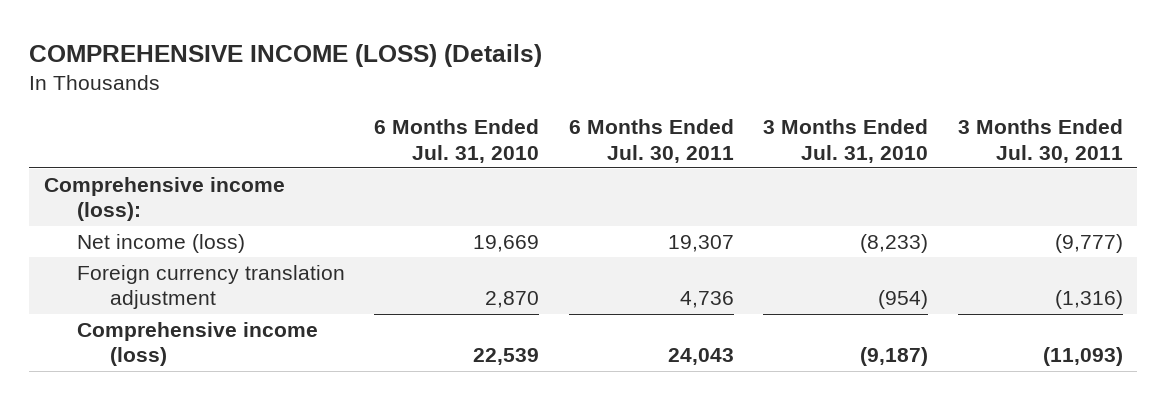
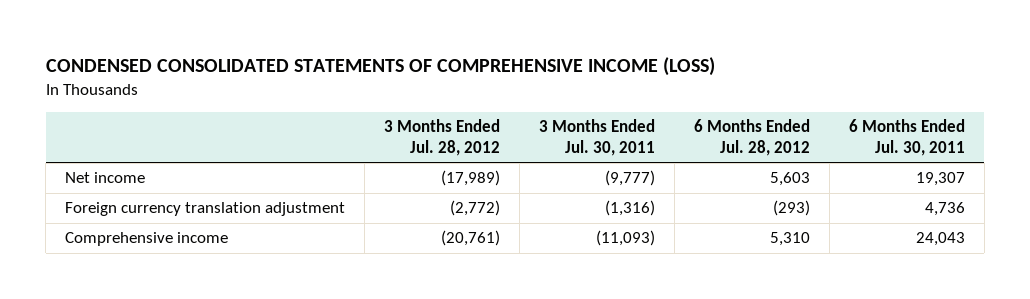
[29,43,543,67] COMPREHENSIVE INCOME (LOSS) (Details) -> [45,57,715,77] CONDENSED CONSOLIDATED STATEMENTS OF COMPREHENSIVE INCOME (LOSS)
[374,119,540,163] 6 Months Ended Jul. 31, 2010 -> none
[763,119,929,163] 3 Months Ended Jul. 31, 2010 -> none
none -> [383,119,500,156] 3 Months Ended Jul. 28, 2012
none -> [693,119,810,156] 6 Months Ended Jul. 28, 2012
[43,176,285,222] Comprehensive income (loss): -> none
[76,233,245,253] Net income (loss) -> [64,172,145,184] Net income
[76,321,318,367] Comprehensive income (loss) -> [64,232,228,247] Comprehensive income

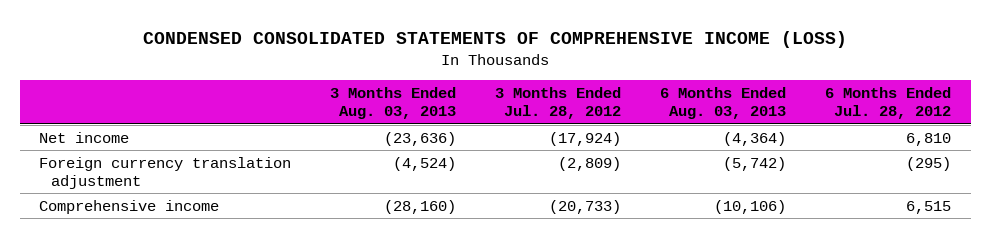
[538,119,655,156] 3 Months Ended Jul. 30, 2011 -> none
[848,119,965,156] 6 Months Ended Jul. 30, 2011 -> none
none -> [330,87,457,120] 3 Months Ended Aug. 03, 2013
none -> [660,87,787,120] 6 Months Ended Aug. 03, 2013
[440,170,500,187] (17,989) -> [549,131,622,146] (17,924)
[769,172,810,187] 5,603 -> [906,132,952,146] 6,810
[449,200,500,217] (2,772) -> [558,156,622,171] (2,809)
[772,200,810,217] (293) -> [906,156,952,171] (295)
[440,230,500,247] (20,761) -> [549,199,622,214] (20,733)
[769,232,810,247] 5,310 -> [906,200,952,214] 6,515

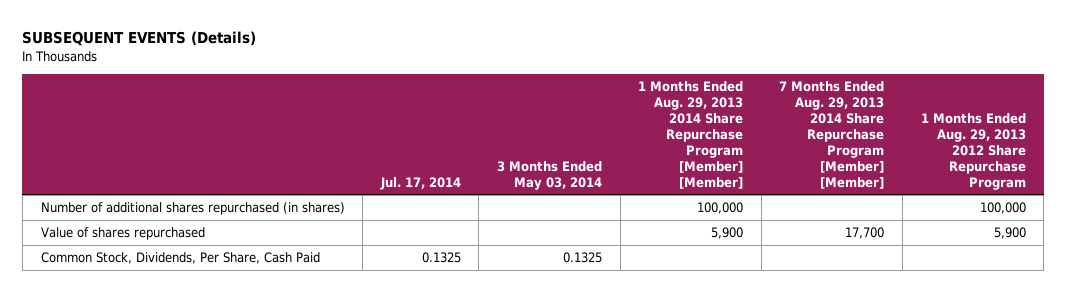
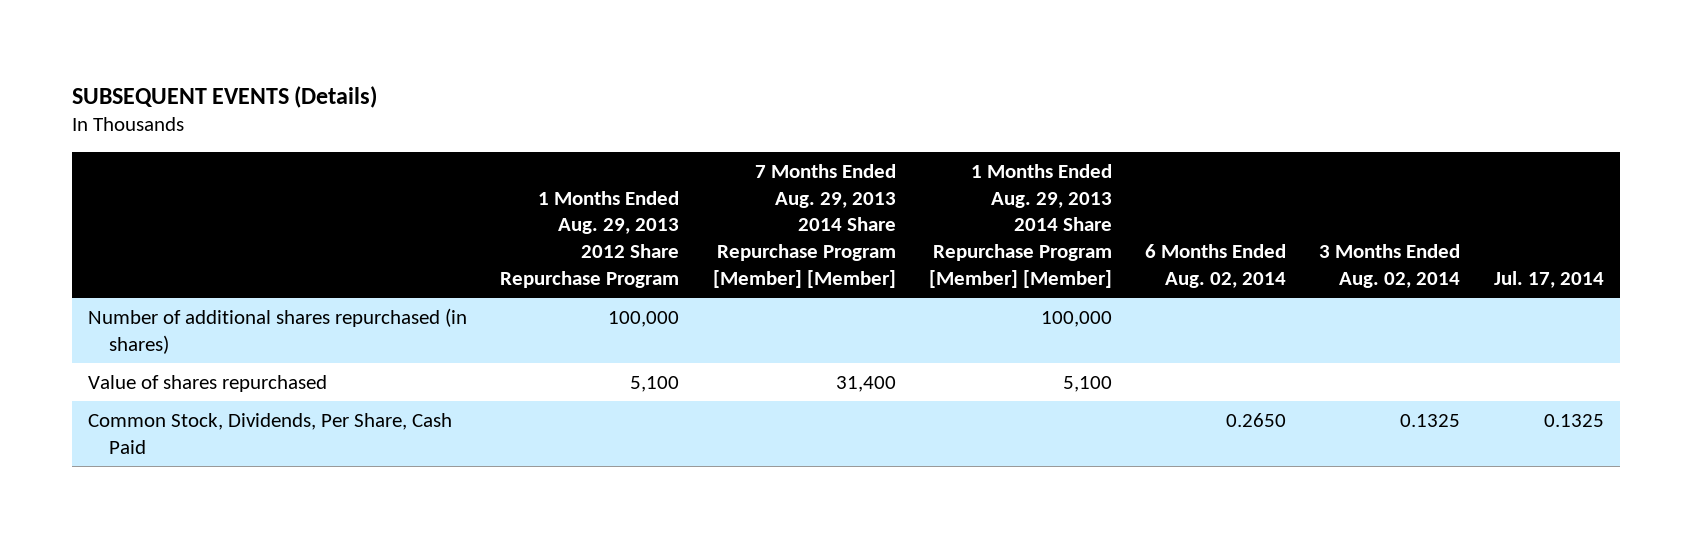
[496,160,602,190] 3 Months Ended May 03, 2014 -> none
none -> [1145,244,1287,288] 6 Months Ended Aug. 02, 2014
none -> [1319,244,1461,288] 3 Months Ended Aug. 02, 2014
[711,227,744,240] 5,900 -> [1062,375,1112,392] 5,100
[845,227,885,240] 17,700 -> [835,375,896,392] 31,400
[993,227,1026,240] 5,900 -> [630,375,680,392] 5,100

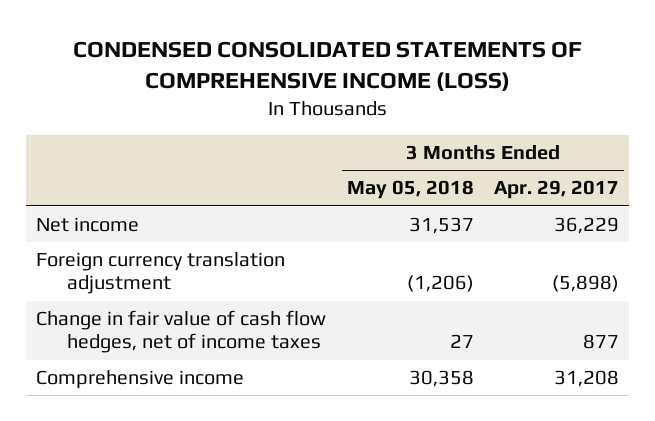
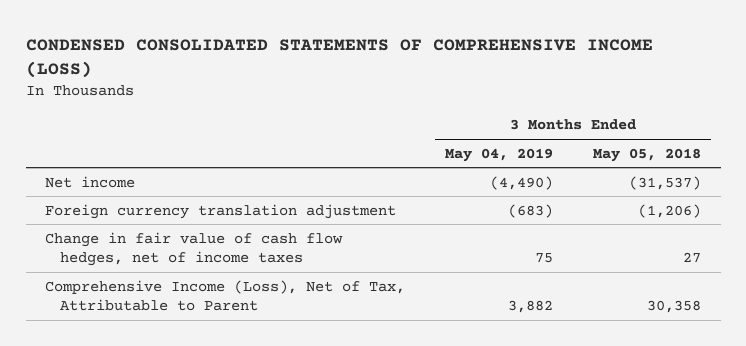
[493,180,619,200] Apr. 29, 2017 -> none
none -> [445,147,554,162] May 04, 2019
[408,217,474,235] 31,537 -> [628,175,701,190] (31,537)
[36,370,245,390] Comprehensive income -> [45,279,406,311] Comprehensive Income (Loss), Net of Tax, Attributable to Parent

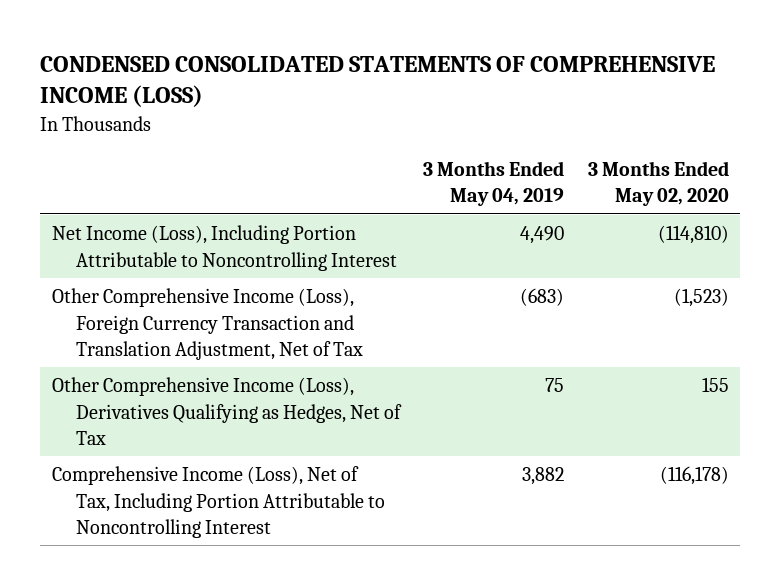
[592,147,701,162] May 05, 2018 -> none
none -> [587,161,729,207] 3 Months Ended May 02, 2020
[45,175,136,188] Net income -> [52,225,397,271] Net Income (Loss), Including Portion Attributable to Noncontrolling Interest
[490,175,554,190] (4,490) -> [520,226,565,245] 4,490
[45,203,397,219] Foreign currency translation adjustment -> [52,288,363,360] Other Comprehensive Income (Loss), Foreign Currency Transaction and Translation Adjustment, Net of Tax
[45,231,344,266] Change in fair value of cash flow hedges, net of income taxes -> [52,377,402,445] Other Comprehensive Income (Loss), Derivatives Qualifying as Hedges, Net of Tax
[45,279,406,311] Comprehensive Income (Loss), Net of Tax, Attributable to Parent -> [52,466,385,538] Comprehensive Income (Loss), Net of Tax, Including Portion Attributable to Noncontrolling Interest

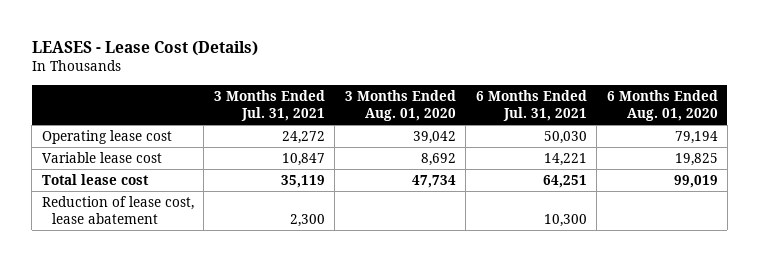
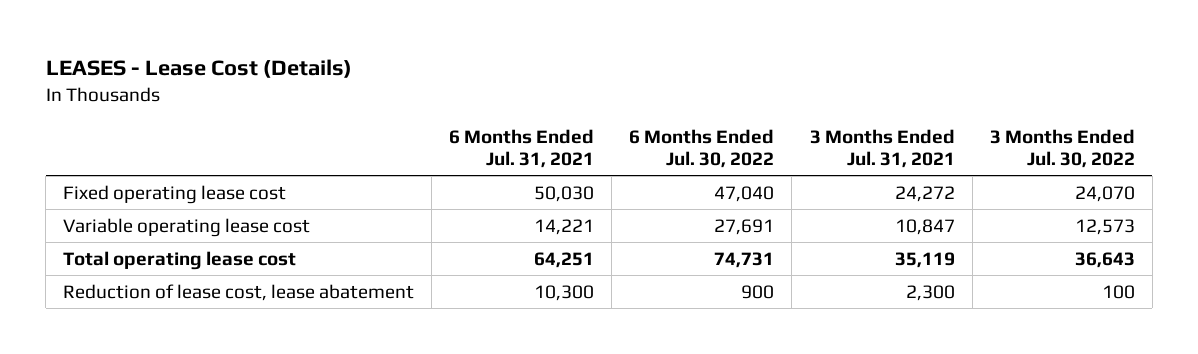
[344,90,456,121] 3 Months Ended Aug. 01, 2020 -> none
[606,90,718,121] 6 Months Ended Aug. 01, 2020 -> none
none -> [629,128,775,168] 6 Months Ended Jul. 30, 2022
none -> [989,128,1135,168] 3 Months Ended Jul. 30, 2022
[41,129,172,144] Operating lease cost -> [63,184,287,204] Fixed operating lease cost
[41,151,162,163] Variable lease cost -> [63,217,311,237] Variable operating lease cost
[41,173,149,185] Total lease cost -> [63,250,297,270] Total operating lease cost

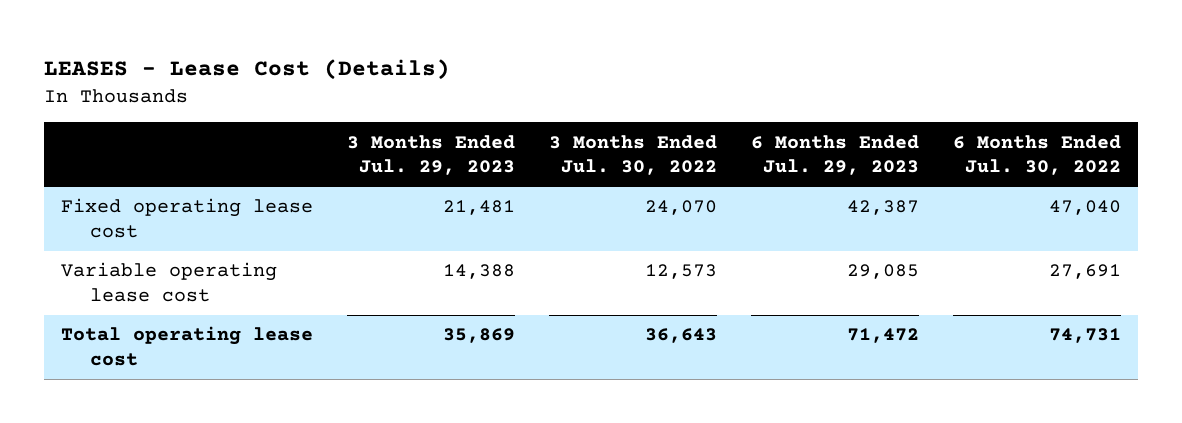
[449,128,595,168] 6 Months Ended Jul. 31, 2021 -> none
[809,128,955,168] 3 Months Ended Jul. 31, 2021 -> none
none -> [347,134,516,176] 3 Months Ended Jul. 29, 2023
none -> [750,134,919,176] 6 Months Ended Jul. 29, 2023
[63,283,415,301] Reduction of lease cost, lease abatement -> none

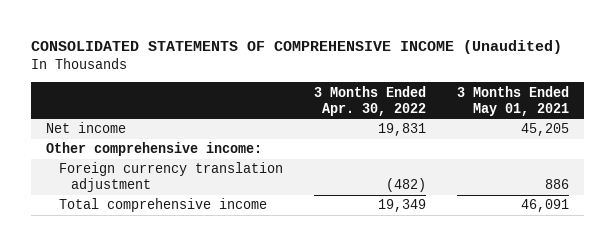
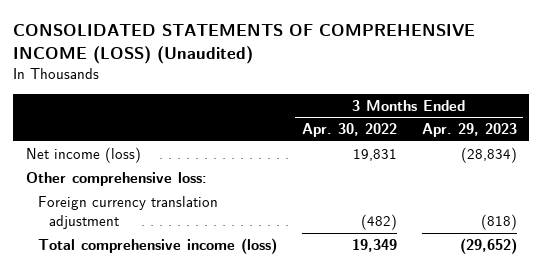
[30,40,562,55] CONSOLIDATED STATEMENTS OF COMPREHENSIVE INCOME (Unaudited) -> [13,24,476,65] CONSOLIDATED STATEMENTS OF COMPREHENSIVE INCOME (LOSS) (Unaudited)
[456,85,569,116] 3 Months Ended May 01, 2021 -> none
none -> [421,123,517,138] Apr. 29, 2023
[46,122,127,134] Net income -> [25,146,141,163] Net income (loss)
[46,142,263,157] Other comprehensive income: -> [25,171,207,186] Other comprehensive loss:
[58,198,267,213] Total comprehensive income -> [37,237,277,254] Total comprehensive income (loss)

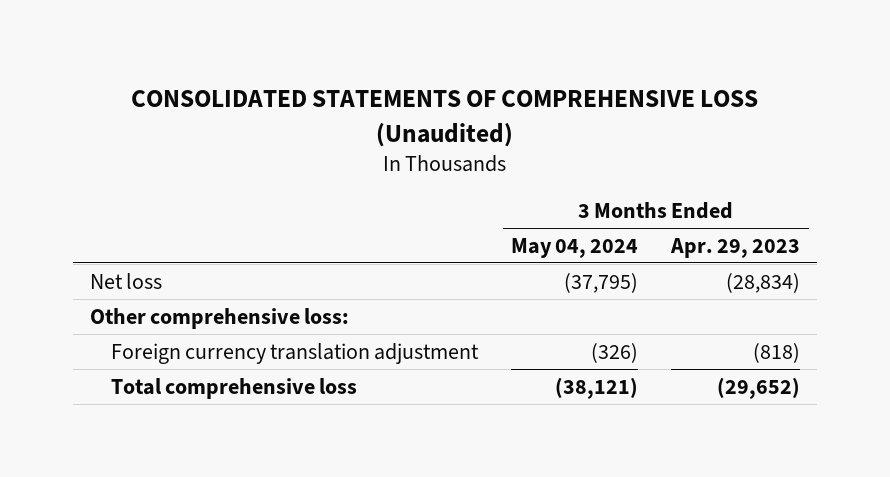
[13,24,476,65] CONSOLIDATED STATEMENTS OF COMPREHENSIVE INCOME (LOSS) (Unaudited) -> [131,90,759,147] CONSOLIDATED STATEMENTS OF COMPREHENSIVE LOSS (Unaudited)
[301,123,397,138] Apr. 30, 2022 -> none
none -> [511,237,639,258] May 04, 2024
[25,146,141,163] Net income (loss) -> [89,272,162,289] Net loss
[37,237,277,254] Total comprehensive income (loss) -> [110,377,357,399] Total comprehensive loss

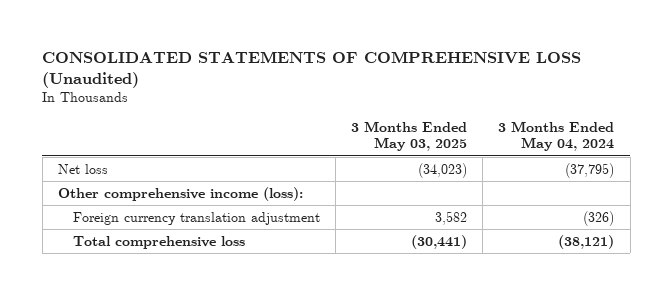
[670,237,801,258] Apr. 29, 2023 -> none
none -> [350,120,467,152] 3 Months Ended May 03, 2025
[89,307,349,329] Other comprehensive loss: -> [57,186,303,201] Other comprehensive income (loss):

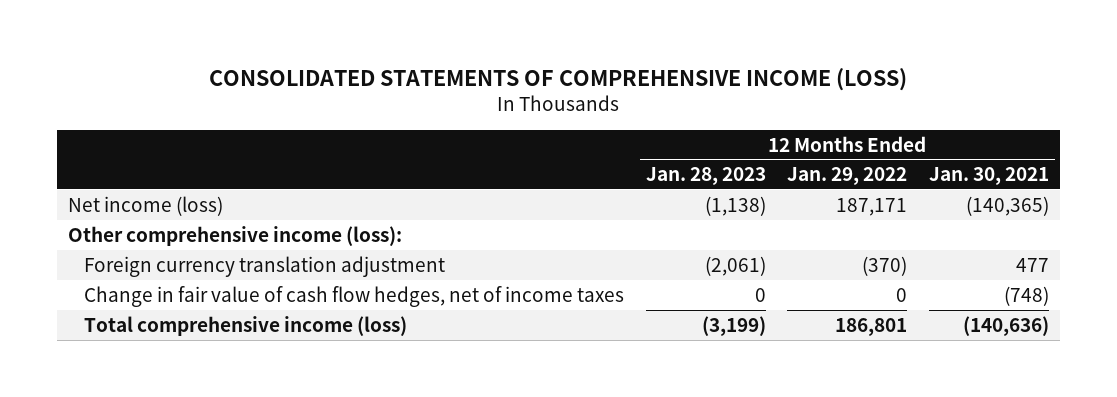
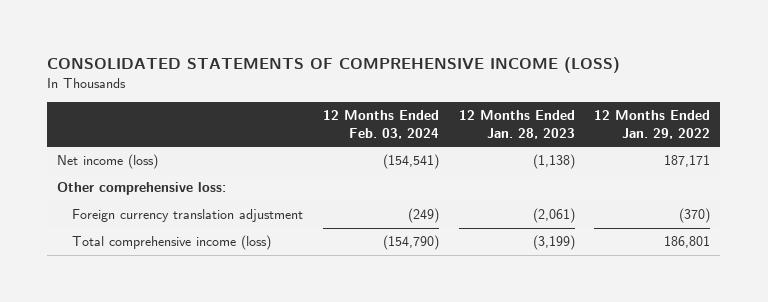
[929,167,1050,186] Jan. 30, 2021 -> none
none -> [322,110,439,139] 12 Months Ended Feb. 03, 2024
[67,225,402,246] Other comprehensive income (loss): -> [57,182,227,196] Other comprehensive loss:
[83,285,624,307] Change in fair value of cash flow hedges, net of income taxes -> none

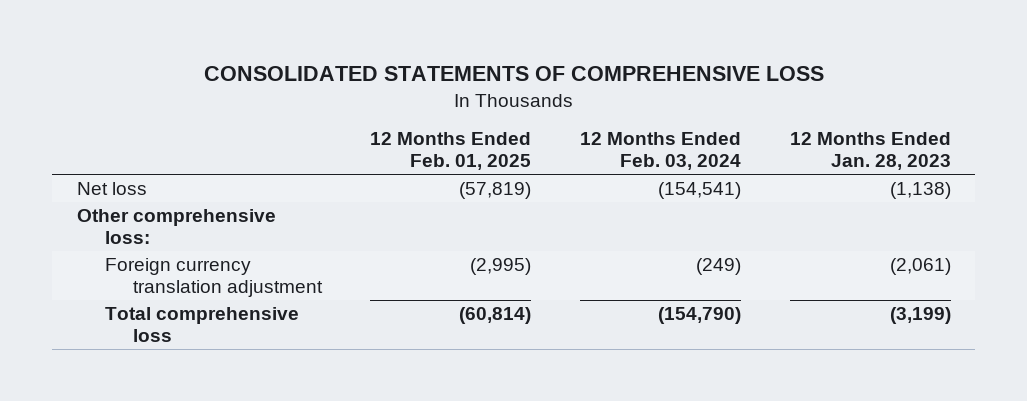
[47,57,621,74] CONSOLIDATED STATEMENTS OF COMPREHENSIVE INCOME (LOSS) -> [203,66,824,82] CONSOLIDATED STATEMENTS OF COMPREHENSIVE LOSS
[594,110,711,139] 12 Months Ended Jan. 29, 2022 -> none
none -> [370,132,532,171] 12 Months Ended Feb. 01, 2025
[57,154,159,170] Net income (loss) -> [76,181,147,195] Net loss
[72,235,272,251] Total comprehensive income (loss) -> [104,306,299,342] Total comprehensive loss

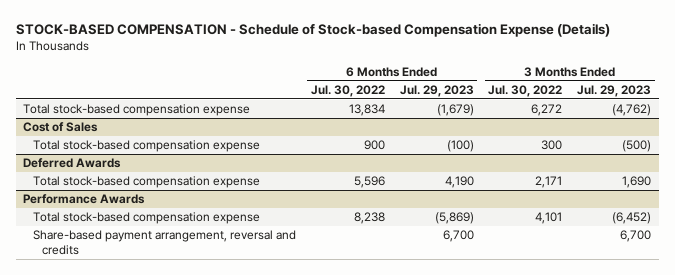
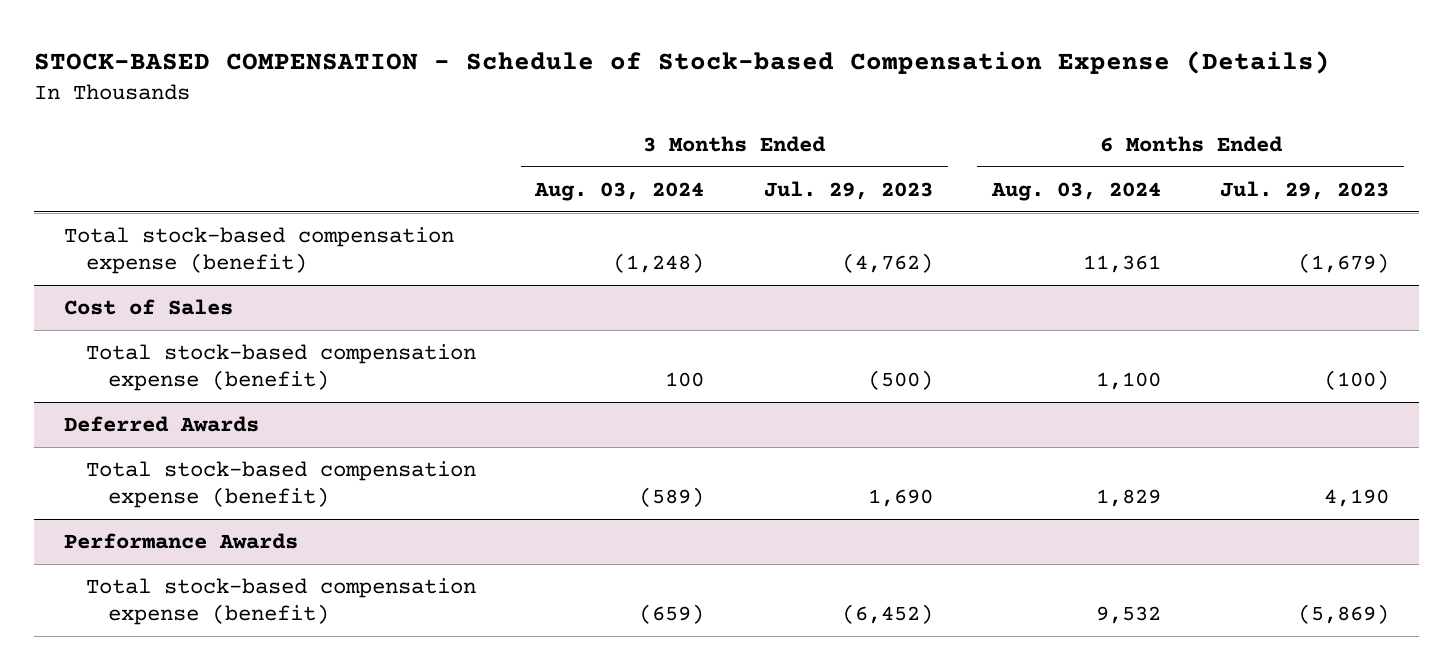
[310,84,385,97] Jul. 30, 2022 -> none
[488,84,563,97] Jul. 30, 2022 -> none
none -> [534,181,705,201] Aug. 03, 2024
none -> [991,181,1162,201] Aug. 03, 2024
[23,104,251,117] Total stock-based compensation expense -> [63,226,454,275] Total stock-based compensation expense (benefit)
[32,140,260,153] Total stock-based compensation expense -> [86,343,477,392] Total stock-based compensation expense (benefit)
[32,176,260,189] Total stock-based compensation expense -> [86,460,477,509] Total stock-based compensation expense (benefit)
[32,230,296,255] Share-based payment arrangement, reversal and credits -> none
[32,212,260,225] Total stock-based compensation expense -> [86,577,477,626] Total stock-based compensation expense (benefit)

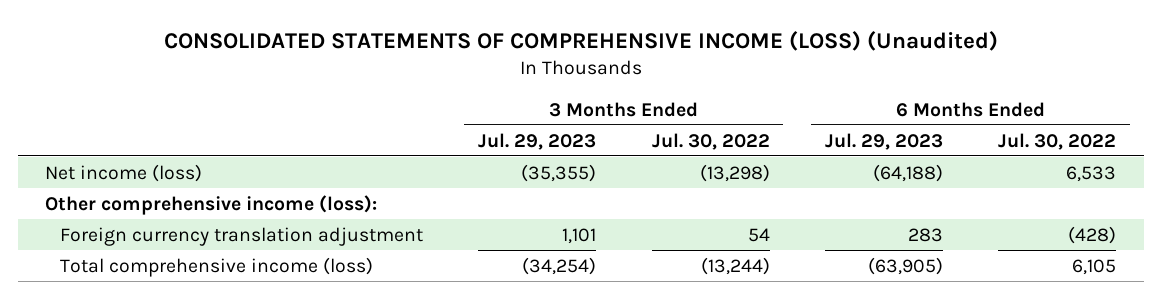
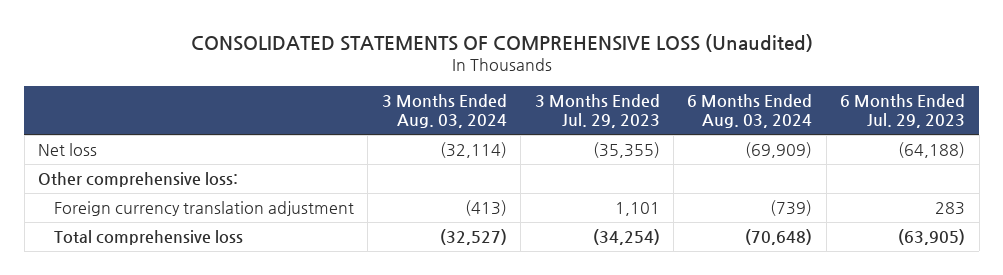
[163,30,998,51] CONSOLIDATED STATEMENTS OF COMPREHENSIVE INCOME (LOSS) (Unaudited) -> [190,33,813,52] CONSOLIDATED STATEMENTS OF COMPREHENSIVE LOSS (Unaudited)
[651,132,770,150] Jul. 30, 2022 -> none
[998,132,1117,150] Jul. 30, 2022 -> none
none -> [381,94,507,129] 3 Months Ended Aug. 03, 2024
none -> [687,94,813,129] 6 Months Ended Aug. 03, 2024
[45,163,203,182] Net income (loss) -> [38,143,98,157] Net loss
[45,194,378,215] Other comprehensive income (loss): -> [38,172,239,188] Other comprehensive loss:
[59,256,373,277] Total comprehensive income (loss) -> [53,230,243,246] Total comprehensive loss

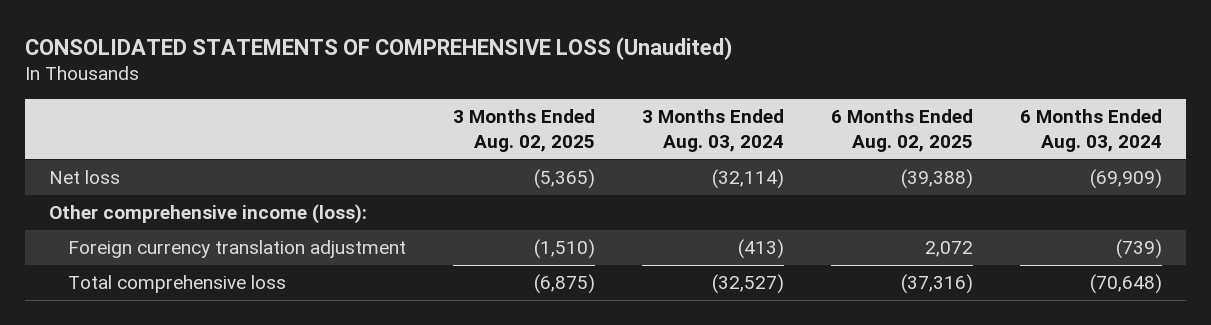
[534,94,660,129] 3 Months Ended Jul. 29, 2023 -> none
[840,94,966,129] 6 Months Ended Jul. 29, 2023 -> none
none -> [453,109,596,153] 3 Months Ended Aug. 02, 2025
none -> [831,109,974,153] 6 Months Ended Aug. 02, 2025
[38,172,239,188] Other comprehensive loss: -> [48,204,367,225] Other comprehensive income (loss):

